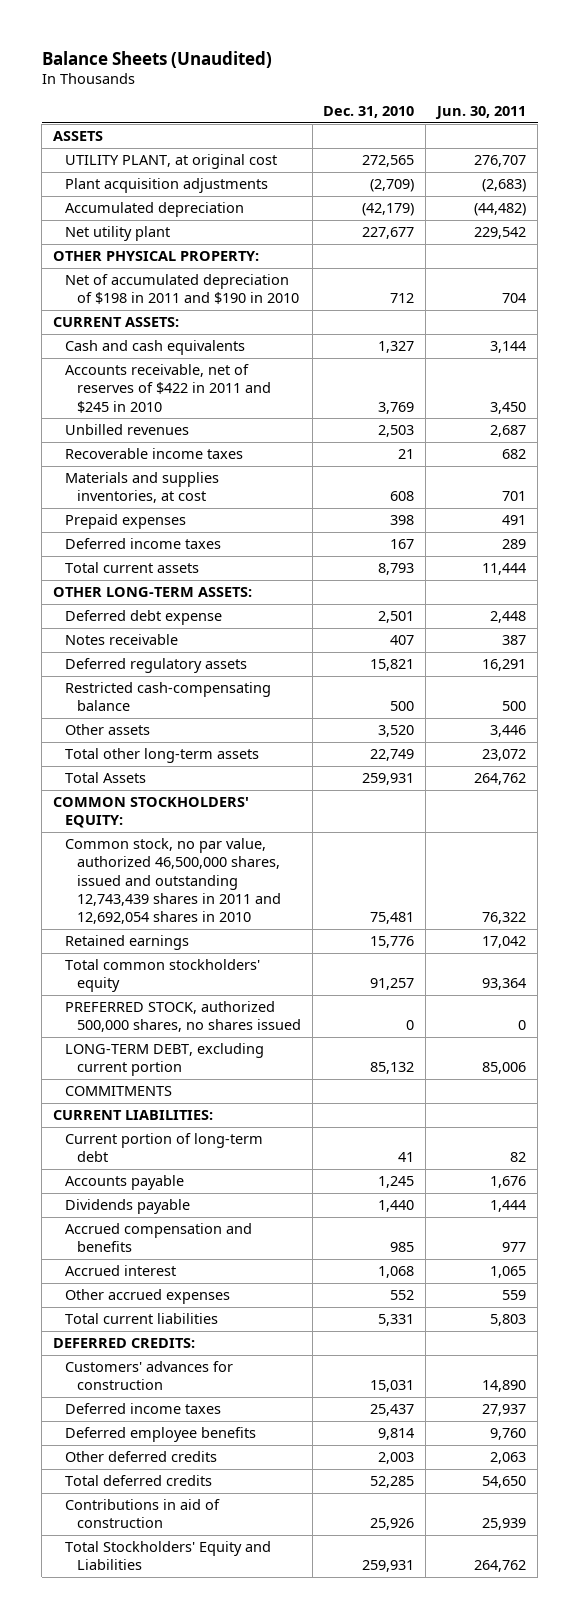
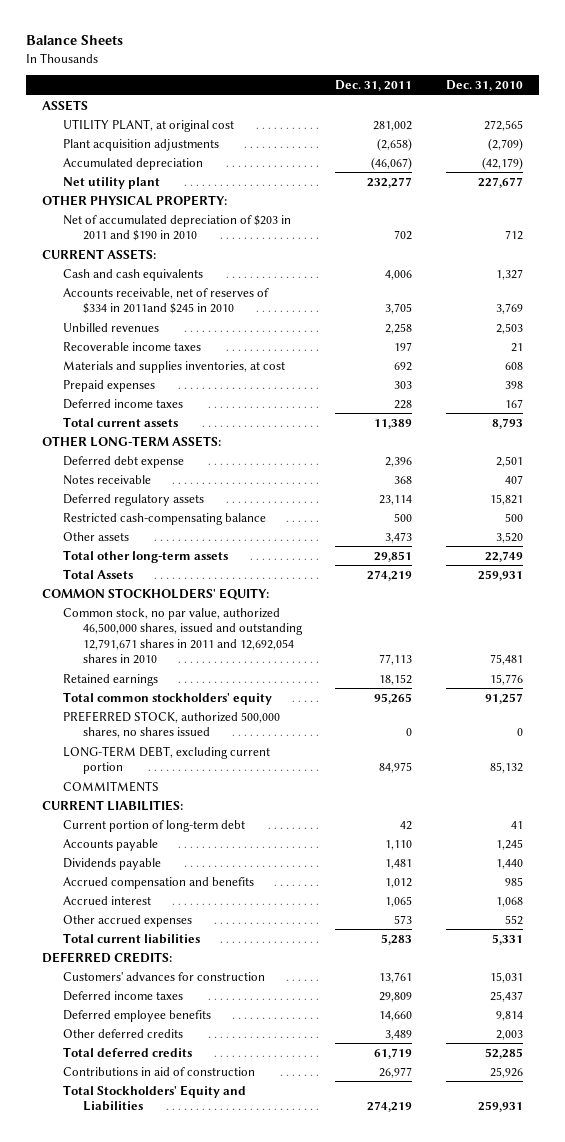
[41,50,272,68] Balance Sheets (Unaudited) -> [25,35,123,46] Balance Sheets
[435,106,527,120] Jun. 30, 2011 -> none
none -> [335,80,413,92] Dec. 31, 2011
[64,274,299,305] Net of accumulated depreciation of $198 in 2011 and $190 in 2010 -> [62,214,291,242] Net of accumulated depreciation of $203 in 2011 and $190 in 2010
[64,364,271,413] Accounts receivable, net of reserves of $422 in 2011 and $245 in 2010 -> [62,287,269,315] Accounts receivable, net of reserves of $334 in 2011and $245 in 2010
[64,838,281,925] Common stock, no par value, authorized 46,500,000 shares, issued and outstanding 12,743,439 shares in 2011 and 12,692,054 shares in 2010 -> [62,607,303,665] Common stock, no par value, authorized 46,500,000 shares, issued and outstanding 12,791,671 shares in 2011 and 12,692,054 shares in 2010

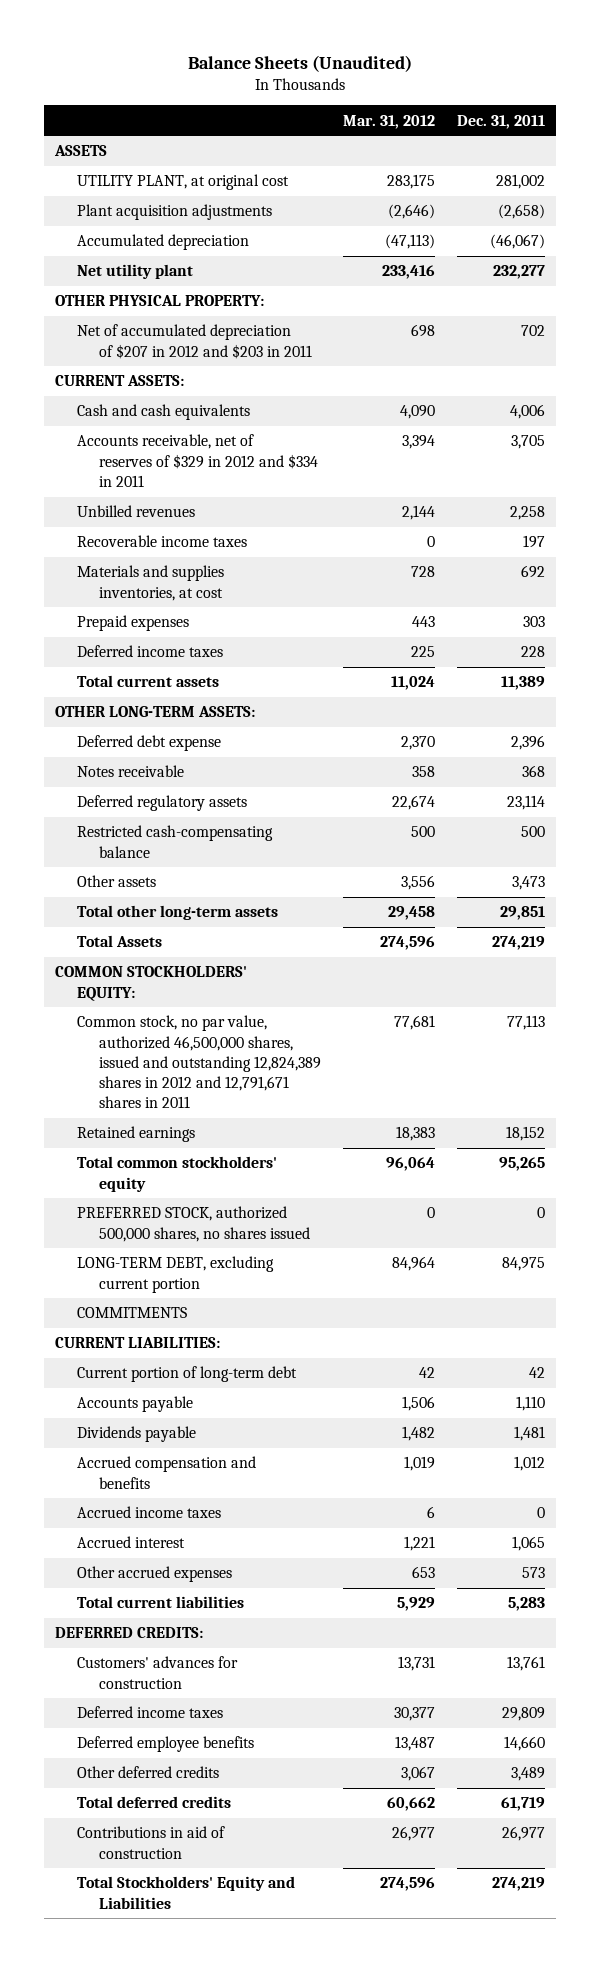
[25,35,123,46] Balance Sheets -> [187,54,412,72] Balance Sheets (Unaudited)
[445,80,523,92] Dec. 31, 2010 -> none
none -> [342,114,435,129] Mar. 31, 2012
[62,214,291,242] Net of accumulated depreciation of $203 in 2011 and $190 in 2010 -> [77,324,312,359] Net of accumulated depreciation of $207 in 2012 and $203 in 2011
[62,287,269,315] Accounts receivable, net of reserves of $334 in 2011and $245 in 2010 -> [77,434,318,487] Accounts receivable, net of reserves of $329 in 2012 and $334 in 2011
[62,607,303,665] Common stock, no par value, authorized 46,500,000 shares, issued and outstanding 12,791,671 shares in 2011 and 12,692,054 shares in 2010 -> [77,1015,321,1109] Common stock, no par value, authorized 46,500,000 shares, issued and outstanding 12,824,389 shares in 2012 and 12,791,671 shares in 2011
none -> [77,1506,222,1519] Accrued income taxes

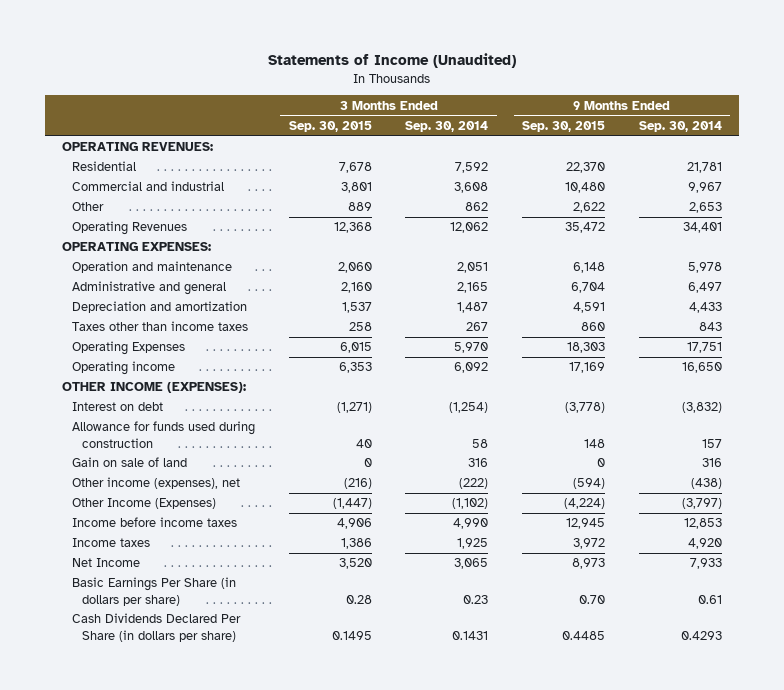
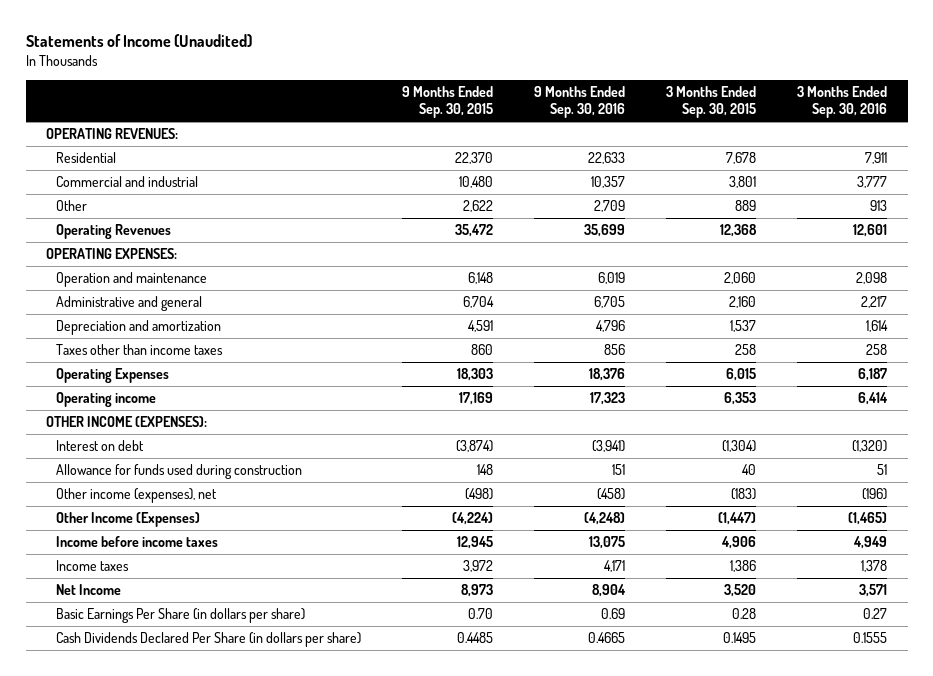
[405,120,489,132] Sep. 30, 2014 -> none
[638,120,722,132] Sep. 30, 2014 -> none
none -> [534,85,626,119] 9 Months Ended Sep. 30, 2016
none -> [797,85,888,119] 3 Months Ended Sep. 30, 2016
[336,402,372,414] (1,271) -> [722,440,757,453] (1,304)
[565,402,606,414] (3,778) -> [456,440,494,453] (3,874)
[71,457,187,468] Gain on sale of land -> none
[343,478,372,490] (216) -> [731,488,757,501] (183)
[573,478,606,490] (594) -> [465,488,494,501] (498)

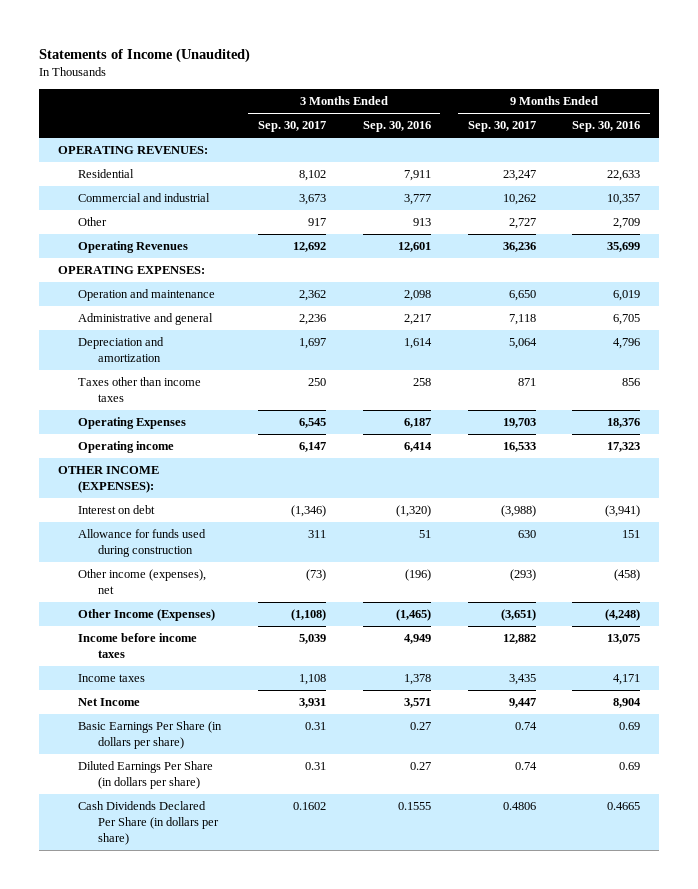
[402,85,494,119] 9 Months Ended Sep. 30, 2015 -> none
[666,85,757,119] 3 Months Ended Sep. 30, 2015 -> none
none -> [257,121,326,133] Sep. 30, 2017
none -> [467,121,536,133] Sep. 30, 2017
none -> [77,761,213,790] Diluted Earnings Per Share (in dollars per share)

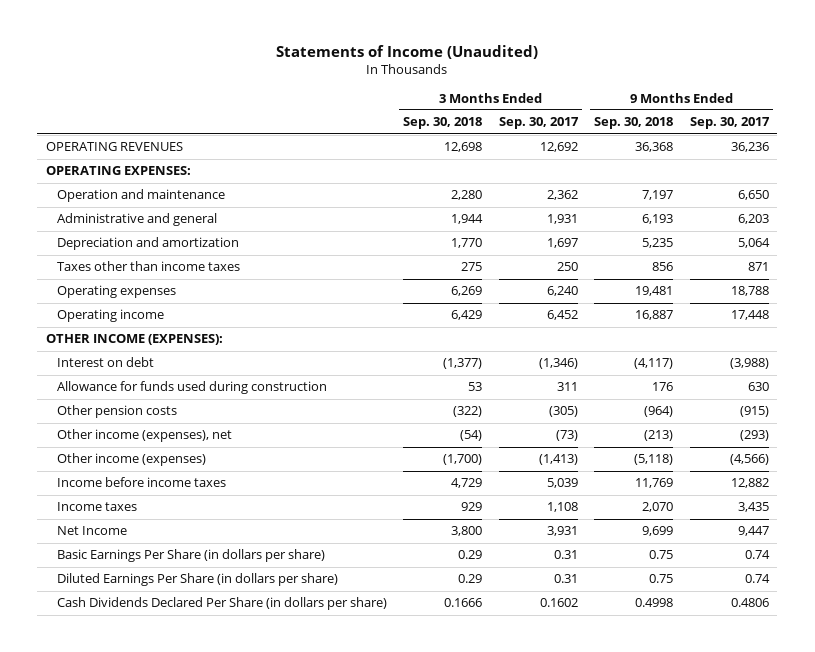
[362,121,431,133] Sep. 30, 2016 -> none
[572,121,641,133] Sep. 30, 2016 -> none
none -> [403,117,483,130] Sep. 30, 2018
none -> [594,117,674,130] Sep. 30, 2018
[57,146,208,155] OPERATING REVENUES: -> none
[77,169,134,179] Residential -> none
[77,193,210,203] Commercial and industrial -> none
[77,217,107,227] Other -> none
[77,241,188,254] Operating Revenues -> [45,142,183,152] OPERATING REVENUES
[298,314,326,326] 2,236 -> [546,214,578,225] 1,931
[508,314,536,326] 7,118 -> [737,214,769,225] 6,203
[77,417,186,430] Operating Expenses -> [56,285,176,299] Operating expenses
[298,418,326,429] 6,545 -> [546,286,578,297] 6,240
[502,418,536,429] 19,703 -> [730,286,769,297] 18,788
[298,442,326,453] 6,147 -> [546,310,578,321] 6,452
[502,442,536,453] 16,533 -> [730,310,769,321] 17,448
none -> [56,405,177,419] Other pension costs
[77,609,215,622] Other Income (Expenses) -> [56,453,206,467] Other income (expenses)
[290,609,326,622] (1,108) -> [538,454,578,466] (1,413)
[500,609,536,622] (3,651) -> [729,454,769,466] (4,566)

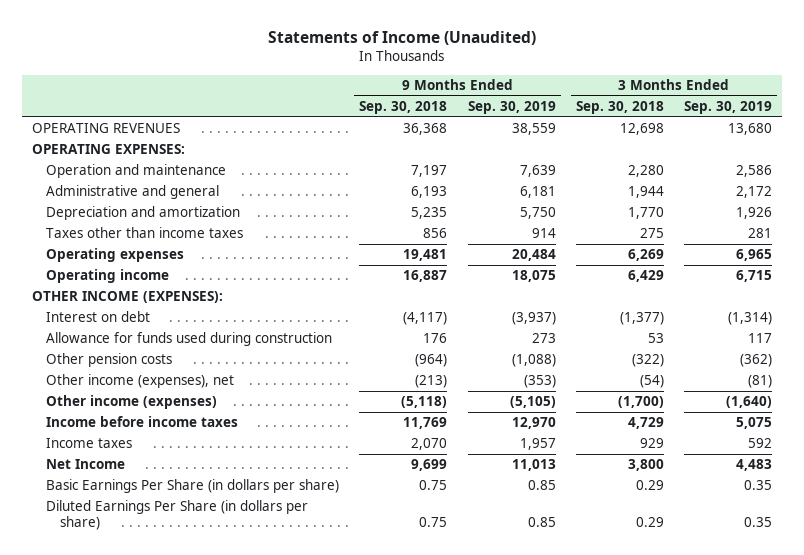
[498,117,579,130] Sep. 30, 2017 -> none
[689,117,770,130] Sep. 30, 2017 -> none
none -> [467,101,556,115] Sep. 30, 2019
none -> [684,101,773,115] Sep. 30, 2019
[56,597,387,611] Cash Dividends Declared Per Share (in dollars per share) -> none

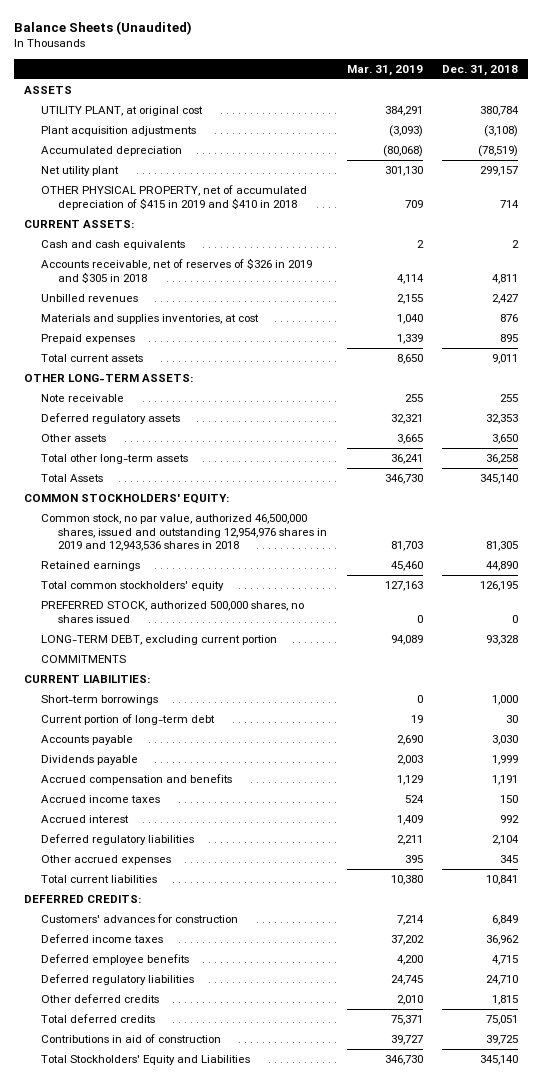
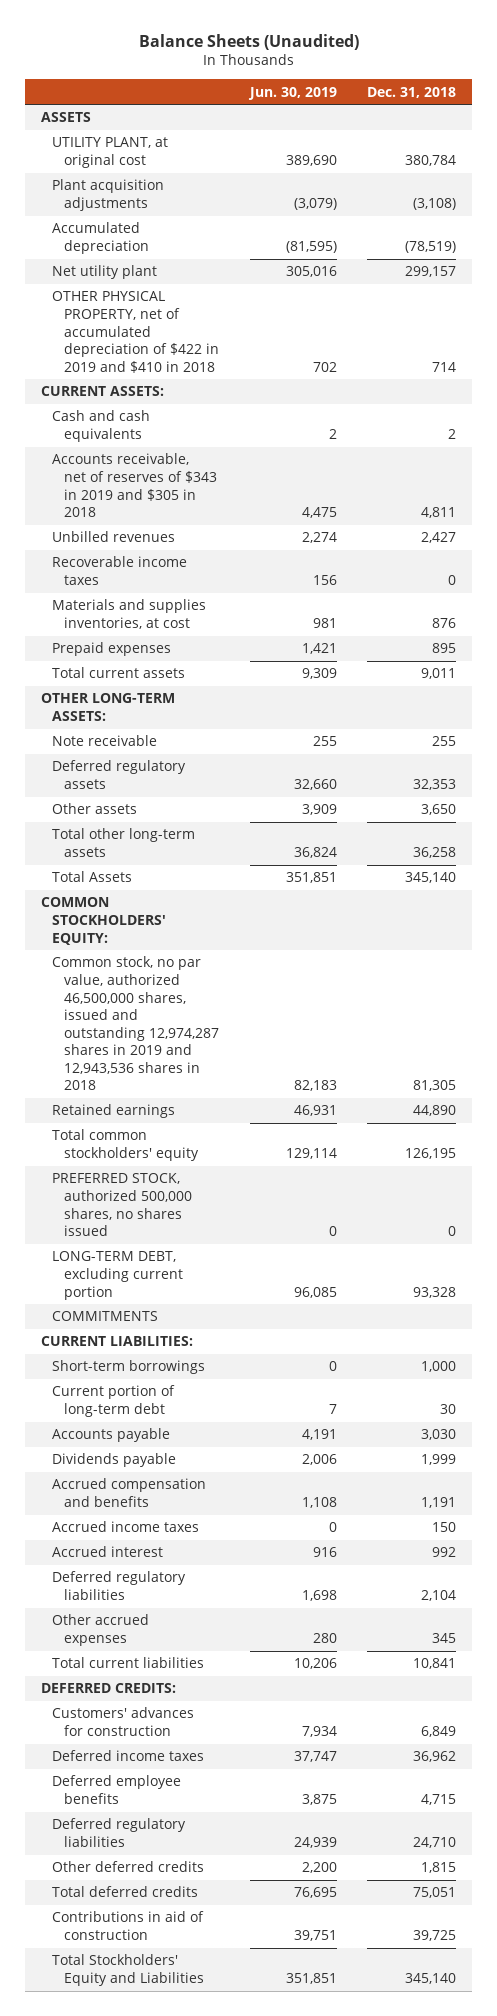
[346,65,423,77] Mar. 31, 2019 -> none
none -> [247,86,337,100] Jun. 30, 2019
[41,185,308,210] OTHER PHYSICAL PROPERTY, net of accumulated depreciation of $415 in 2019 and $410 in 2018 -> [52,291,219,373] OTHER PHYSICAL PROPERTY, net of accumulated depreciation of $422 in 2019 and $410 in 2018
[41,258,313,283] Accounts receivable, net of reserves of $326 in 2019 and $305 in 2018 -> [52,453,217,518] Accounts receivable, net of reserves of $343 in 2019 and $305 in 2018
none -> [52,556,188,586] Recoverable income taxes
[41,514,328,551] Common stock, no par value, authorized 46,500,000 shares, issued and outstanding 12,954,976 shares in 2019 and 12,943,536 shares in 2018 -> [52,956,219,1091] Common stock, no par value, authorized 46,500,000 shares, issued and outstanding 12,974,287 shares in 2019 and 12,943,536 shares in 2018

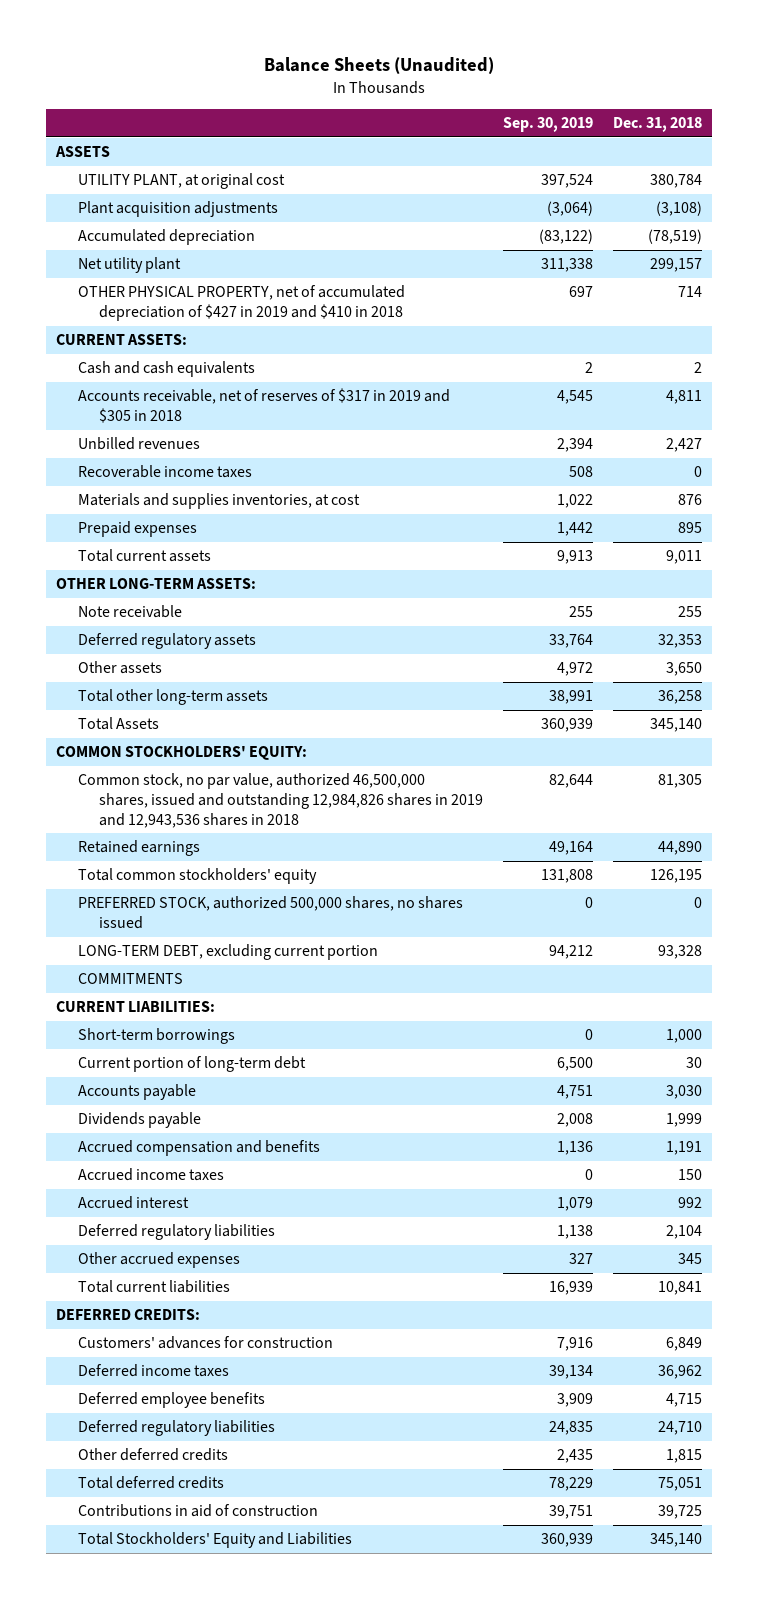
[247,86,337,100] Jun. 30, 2019 -> none
none -> [503,117,594,133] Sep. 30, 2019
[52,291,219,373] OTHER PHYSICAL PROPERTY, net of accumulated depreciation of $422 in 2019 and $410 in 2018 -> [77,285,405,321] OTHER PHYSICAL PROPERTY, net of accumulated depreciation of $427 in 2019 and $410 in 2018
[52,453,217,518] Accounts receivable, net of reserves of $343 in 2019 and $305 in 2018 -> [77,388,450,423] Accounts receivable, net of reserves of $317 in 2019 and $305 in 2018
[52,956,219,1091] Common stock, no par value, authorized 46,500,000 shares, issued and outstanding 12,974,287 shares in 2019 and 12,943,536 shares in 2018 -> [77,773,483,828] Common stock, no par value, authorized 46,500,000 shares, issued and outstanding 12,984,826 shares in 2019 and 12,943,536 shares in 2018

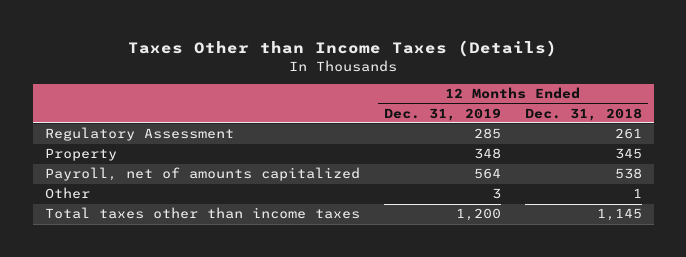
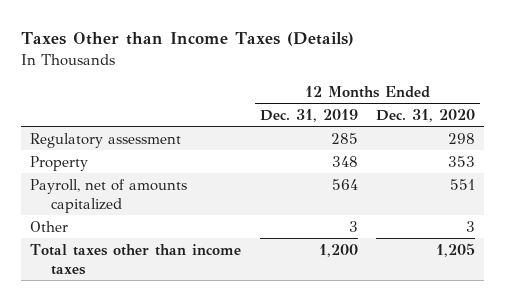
[524,107,642,121] Dec. 31, 2018 -> none
none -> [376,108,476,122] Dec. 31, 2020
[44,127,234,142] Regulatory Assessment -> [30,132,182,148] Regulatory assessment

